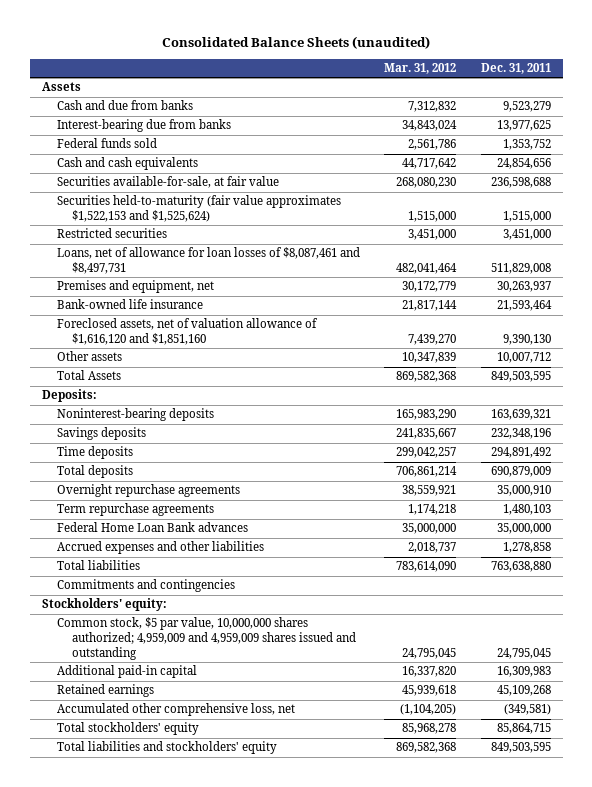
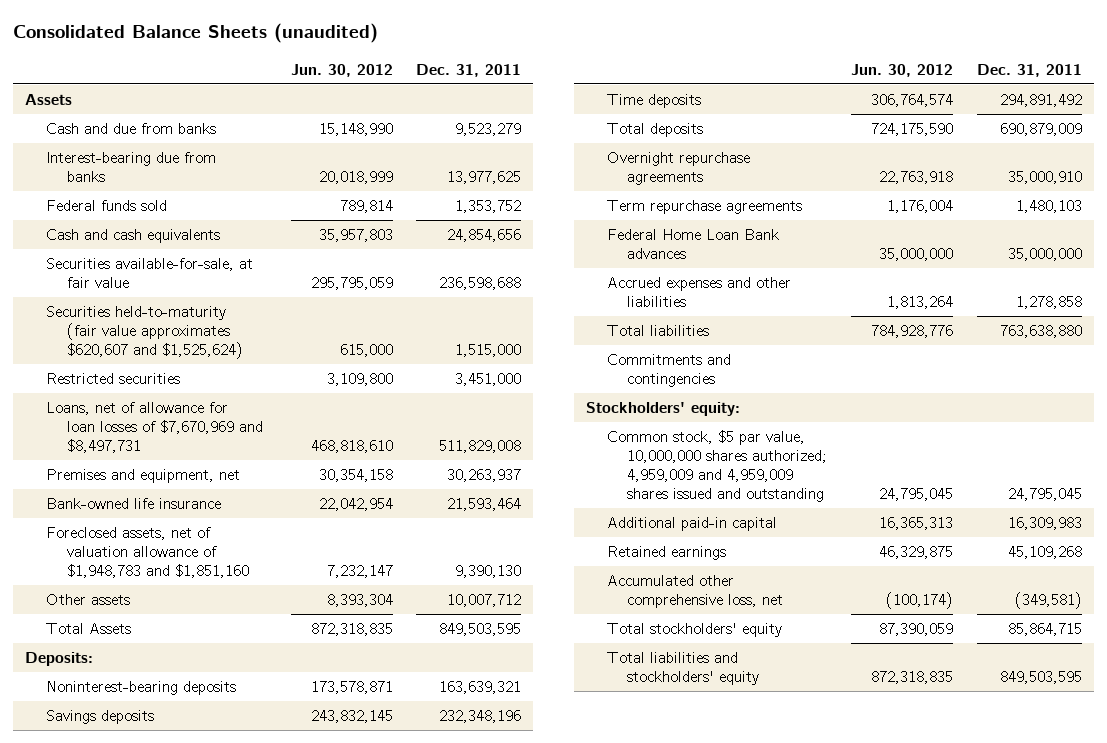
[384,63,457,75] Mar. 31, 2012 -> none
none -> [290,63,393,77] Jun. 30, 2012
[57,195,342,223] Securities held-to-maturity (fair value approximates $1,522,153 and $1,525,624) -> [46,306,243,360] Securities held-to-maturity (fair value approximates $620,607 and $1,525,624)
[57,247,361,275] Loans, net of allowance for loan losses of $8,087,461 and $8,497,731 -> [46,402,263,454] Loans, net of allowance for loan losses of $7,670,969 and $8,497,731
[57,318,319,346] Foreclosed assets, net of valuation allowance of $1,616,120 and $1,851,160 -> [46,527,249,579] Foreclosed assets, net of valuation allowance of $1,948,783 and $1,851,160

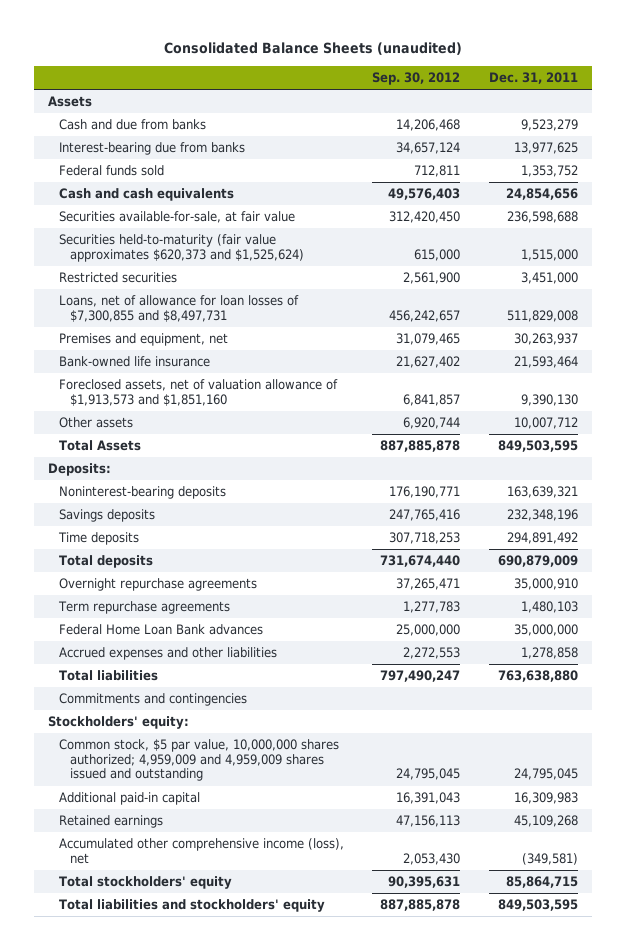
[290,63,393,77] Jun. 30, 2012 -> none
none -> [372,71,461,85] Sep. 30, 2012
[46,306,243,360] Securities held-to-maturity (fair value approximates $620,607 and $1,525,624) -> [59,234,305,262] Securities held-to-maturity (fair value approximates $620,373 and $1,525,624)
[46,402,263,454] Loans, net of allowance for loan losses of $7,670,969 and $8,497,731 -> [59,295,300,322] Loans, net of allowance for loan losses of $7,300,855 and $8,497,731
[46,527,249,579] Foreclosed assets, net of valuation allowance of $1,948,783 and $1,851,160 -> [59,379,339,406] Foreclosed assets, net of valuation allowance of $1,913,573 and $1,851,160
[606,575,784,609] Accumulated other comprehensive loss, net -> [59,838,345,864] Accumulated other comprehensive income (loss), net

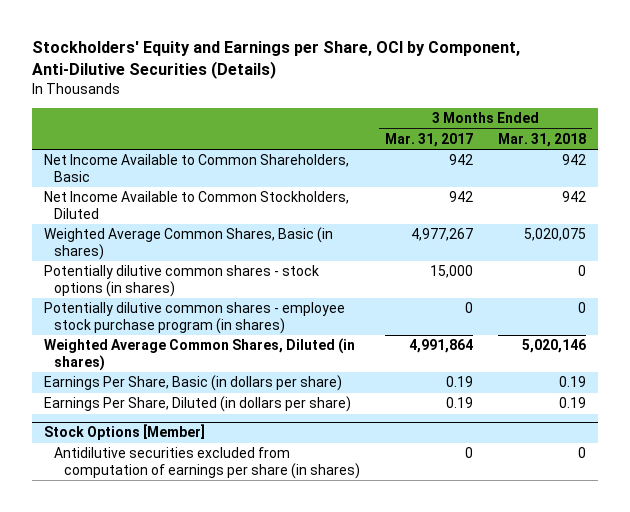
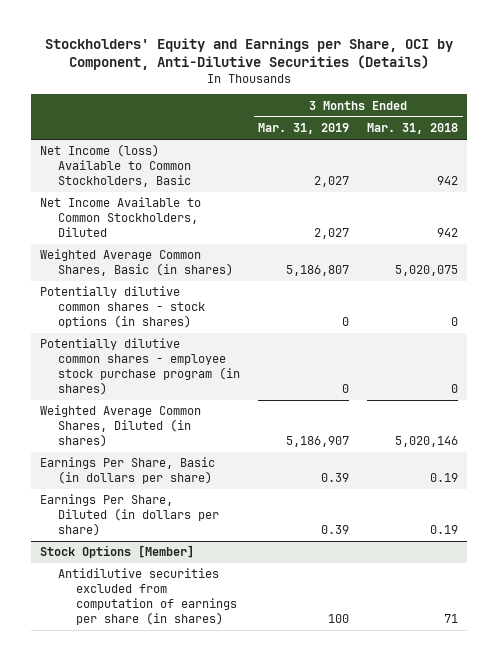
[385,132,474,147] Mar. 31, 2017 -> none
none -> [258,123,350,135] Mar. 31, 2019
[44,154,350,182] Net Income Available to Common Shareholders, Basic -> [40,144,192,188] Net Income (loss) Available to Common Stockholders, Basic
[578,447,587,459] 0 -> [444,614,459,624] 71

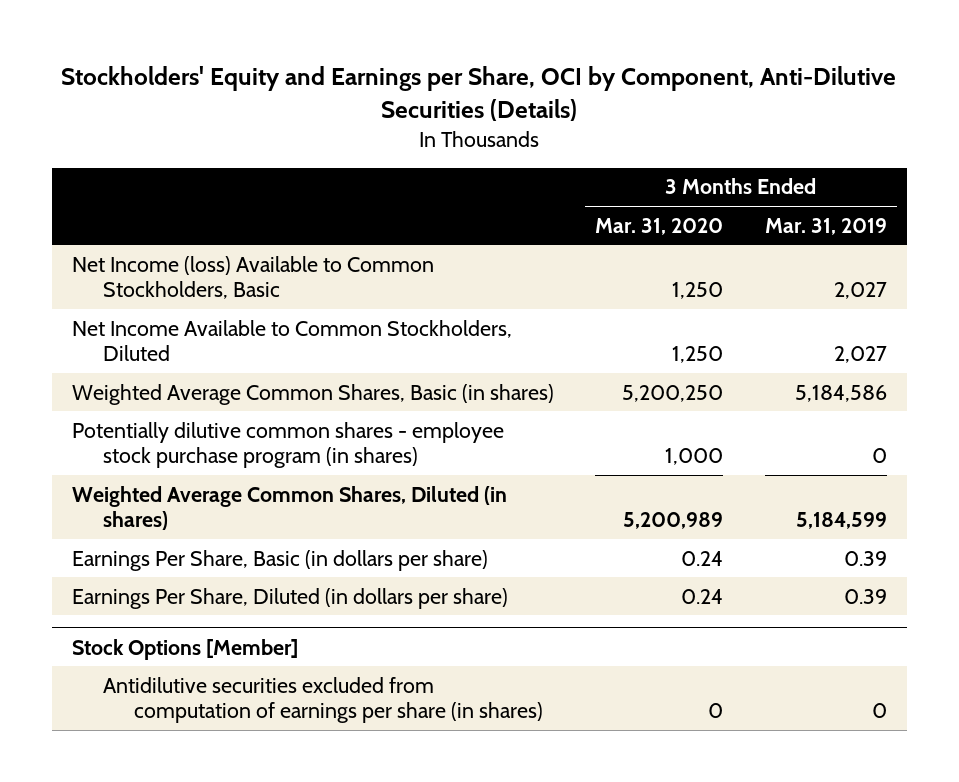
[367,123,459,135] Mar. 31, 2018 -> none
none -> [595,217,724,235] Mar. 31, 2020
[40,286,206,329] Potentially dilutive common shares - stock options (in shares) -> none
[286,265,350,277] 5,186,807 -> [794,384,887,402] 5,184,586
[286,436,350,448] 5,186,907 -> [795,512,887,530] 5,184,599
[328,614,350,624] 100 -> [871,703,887,719] 0

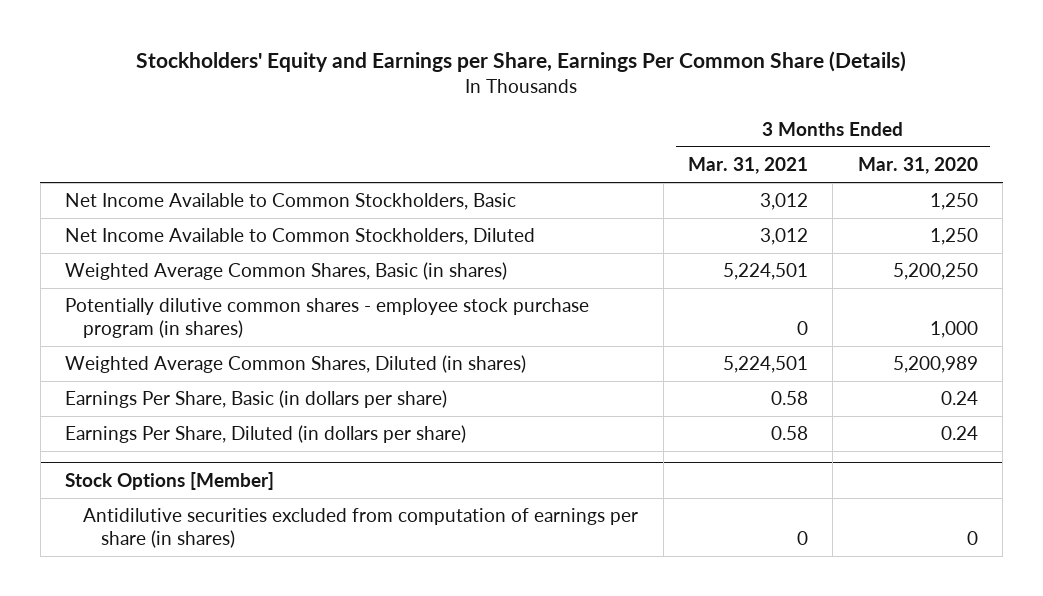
[61,65,897,121] Stockholders' Equity and Earnings per Share, OCI by Component, Anti-Dilutive Securities (Details) -> [136,51,907,73] Stockholders' Equity and Earnings per Share, Earnings Per Common Share (Details)
[764,217,887,235] Mar. 31, 2019 -> none
none -> [688,157,809,175] Mar. 31, 2021
[72,255,435,300] Net Income (loss) Available to Common Stockholders, Basic -> [64,193,516,211] Net Income Available to Common Stockholders, Basic

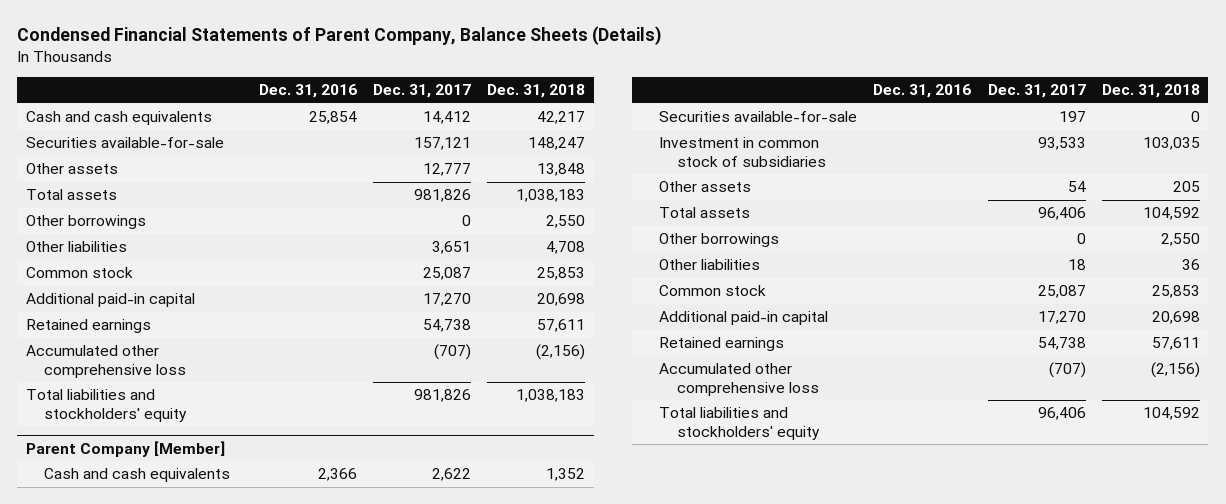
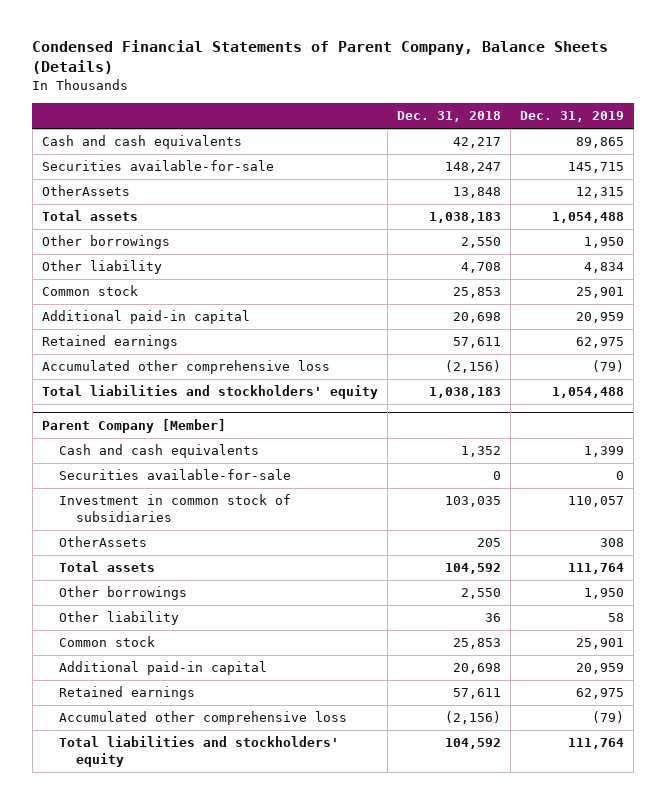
[258,84,357,99] Dec. 31, 2016 -> none
[373,84,472,99] Dec. 31, 2017 -> none
none -> [520,111,625,123] Dec. 31, 2019
[25,163,118,175] Other assets -> [42,185,131,197] OtherAssets
[25,241,127,253] Other liabilities -> [42,260,163,275] Other liability
[658,181,751,193] Other assets -> [58,536,147,548] OtherAssets
[658,259,760,271] Other liabilities -> [58,611,179,626] Other liability

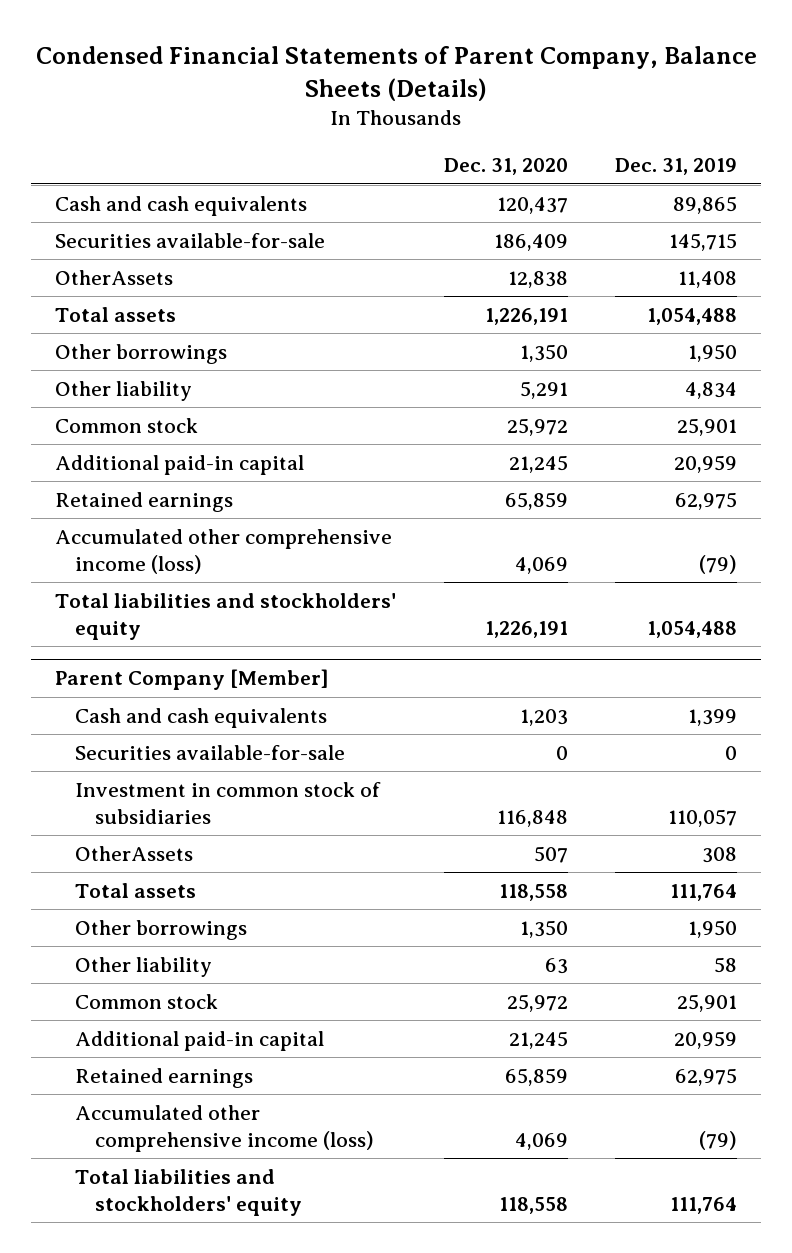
[397,111,502,123] Dec. 31, 2018 -> none
none -> [443,158,568,176] Dec. 31, 2020
[576,187,625,199] 12,315 -> [678,270,738,288] 11,408
[42,360,331,375] Accumulated other comprehensive loss -> [54,528,392,574] Accumulated other comprehensive income (loss)
[58,711,347,726] Accumulated other comprehensive loss -> [74,1104,374,1152] Accumulated other comprehensive income (loss)

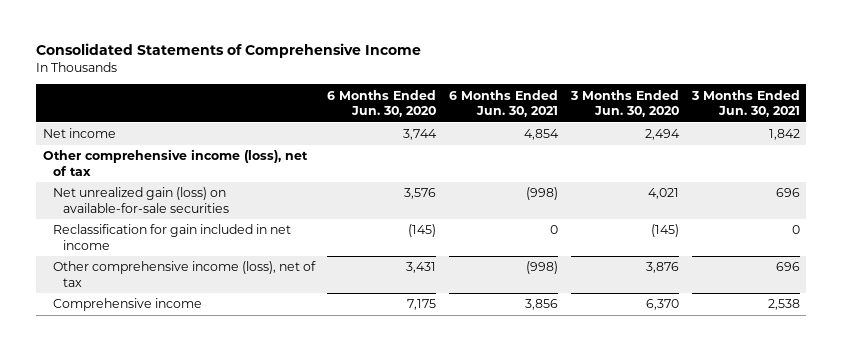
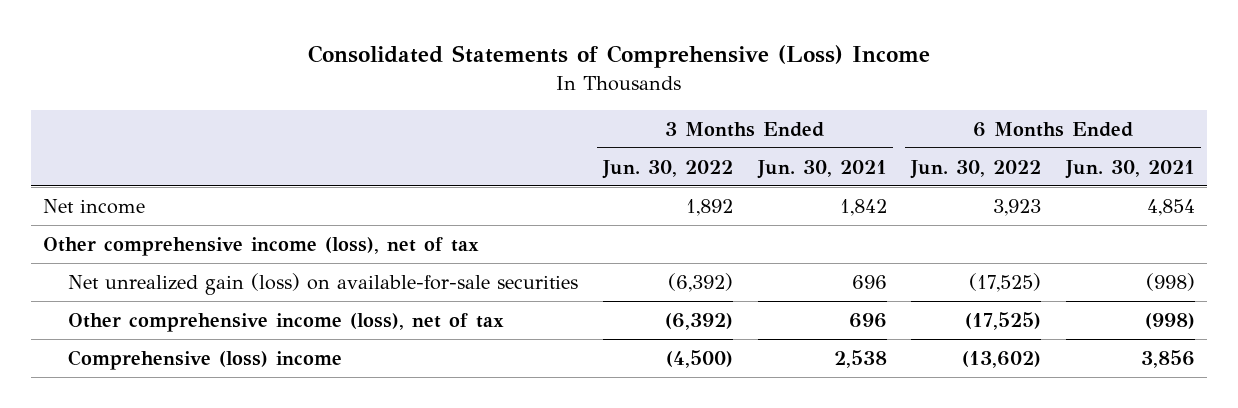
[36,43,422,59] Consolidated Statements of Comprehensive Income -> [308,45,931,69] Consolidated Statements of Comprehensive (Loss) Income
[327,89,437,118] 6 Months Ended Jun. 30, 2020 -> none
[569,89,679,118] 3 Months Ended Jun. 30, 2020 -> none
none -> [602,159,734,179] Jun. 30, 2022
none -> [910,159,1042,179] Jun. 30, 2022
[52,224,291,250] Reclassification for gain included in net income -> none
[52,298,202,312] Comprehensive income -> [68,349,343,370] Comprehensive (loss) income

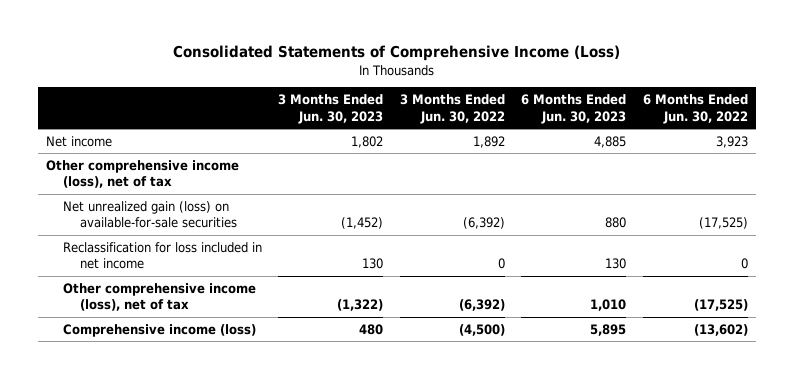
[308,45,931,69] Consolidated Statements of Comprehensive (Loss) Income -> [172,45,620,62] Consolidated Statements of Comprehensive Income (Loss)
[756,159,887,179] Jun. 30, 2021 -> none
[1064,159,1195,179] Jun. 30, 2021 -> none
none -> [278,94,384,124] 3 Months Ended Jun. 30, 2023
none -> [521,94,627,124] 6 Months Ended Jun. 30, 2023
none -> [62,241,262,270] Reclassification for loss included in net income
[68,349,343,370] Comprehensive (loss) income -> [62,323,256,337] Comprehensive income (loss)

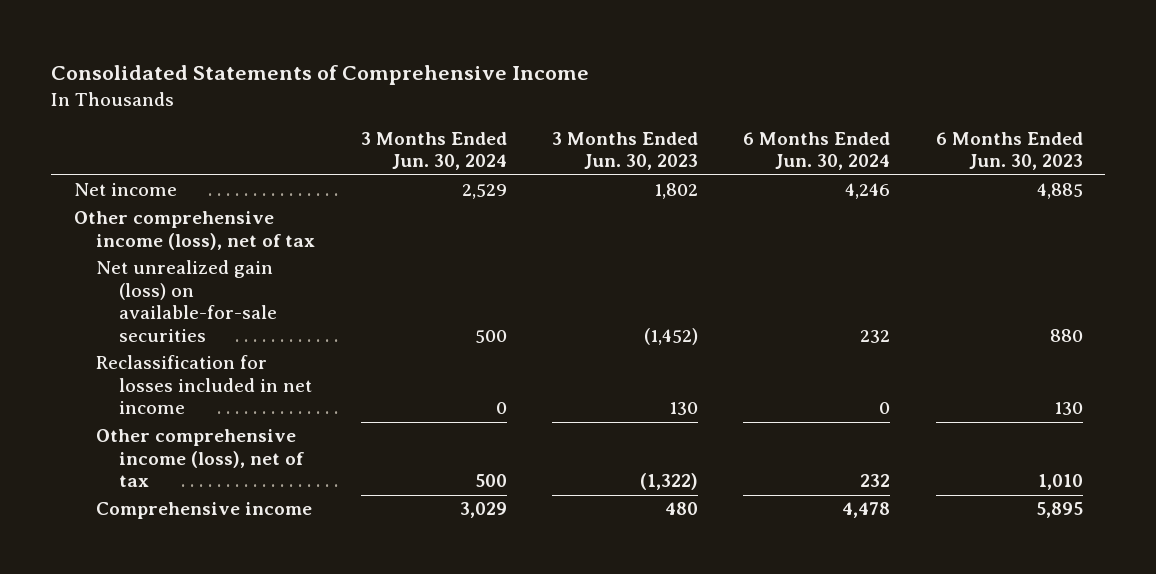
[172,45,620,62] Consolidated Statements of Comprehensive Income (Loss) -> [50,65,589,86] Consolidated Statements of Comprehensive Income
[399,94,505,124] 3 Months Ended Jun. 30, 2022 -> none
[642,94,748,124] 6 Months Ended Jun. 30, 2022 -> none
none -> [360,131,507,171] 3 Months Ended Jun. 30, 2024
none -> [743,131,891,171] 6 Months Ended Jun. 30, 2024
[62,241,262,270] Reclassification for loss included in net income -> [96,355,313,415] Reclassification for losses included in net income
[62,323,256,337] Comprehensive income (loss) -> [96,502,313,520] Comprehensive income

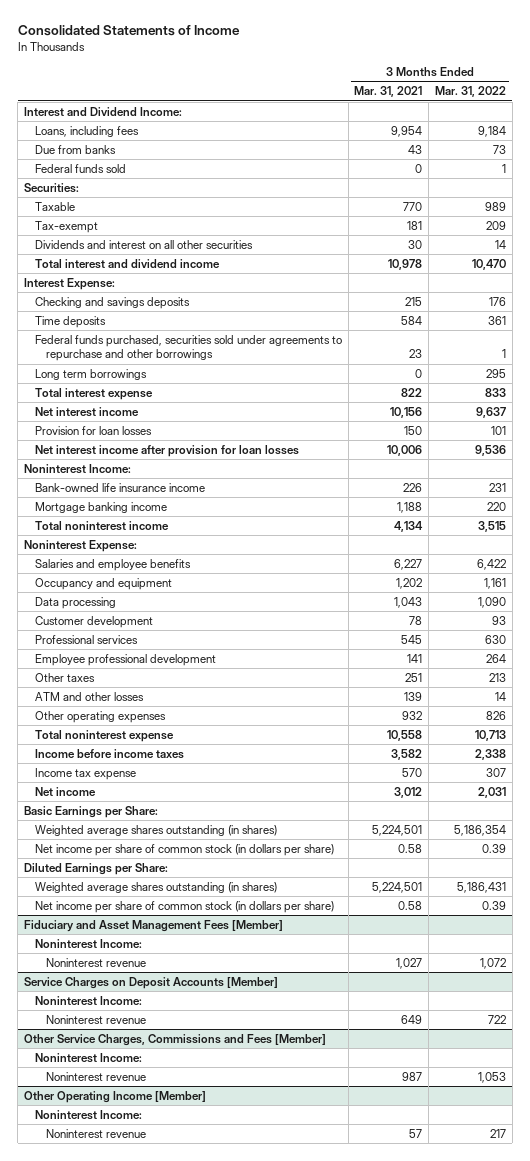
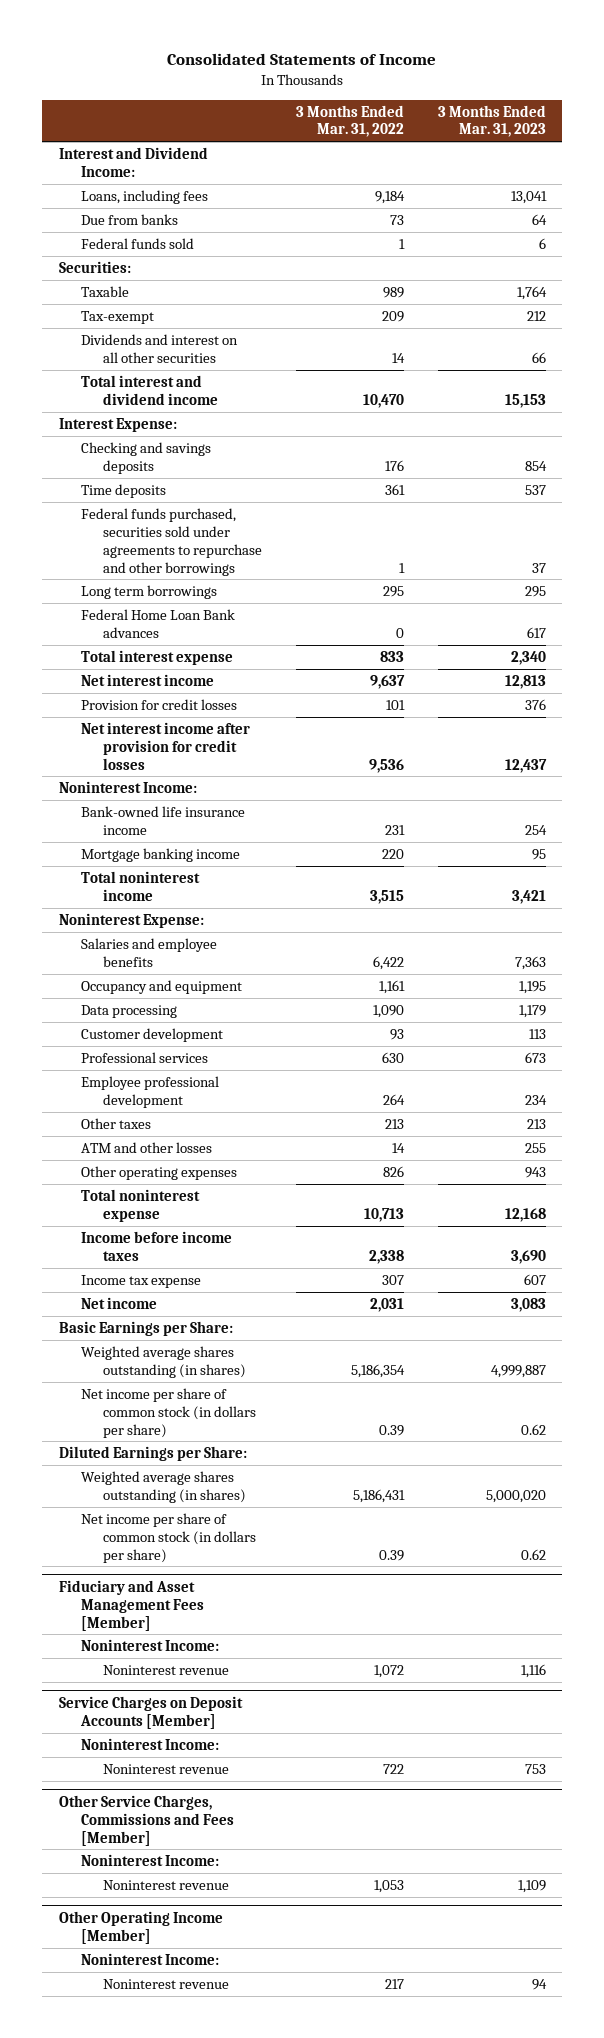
[354,86,423,98] Mar. 31, 2021 -> none
none -> [437,104,546,138] 3 Months Ended Mar. 31, 2023
none -> [80,608,235,638] Federal Home Loan Bank advances
[34,425,152,435] Provision for loan losses -> [80,698,237,710] Provision for credit losses
[34,444,299,457] Net interest income after provision for loan losses -> [80,721,250,770] Net interest income after provision for credit losses

